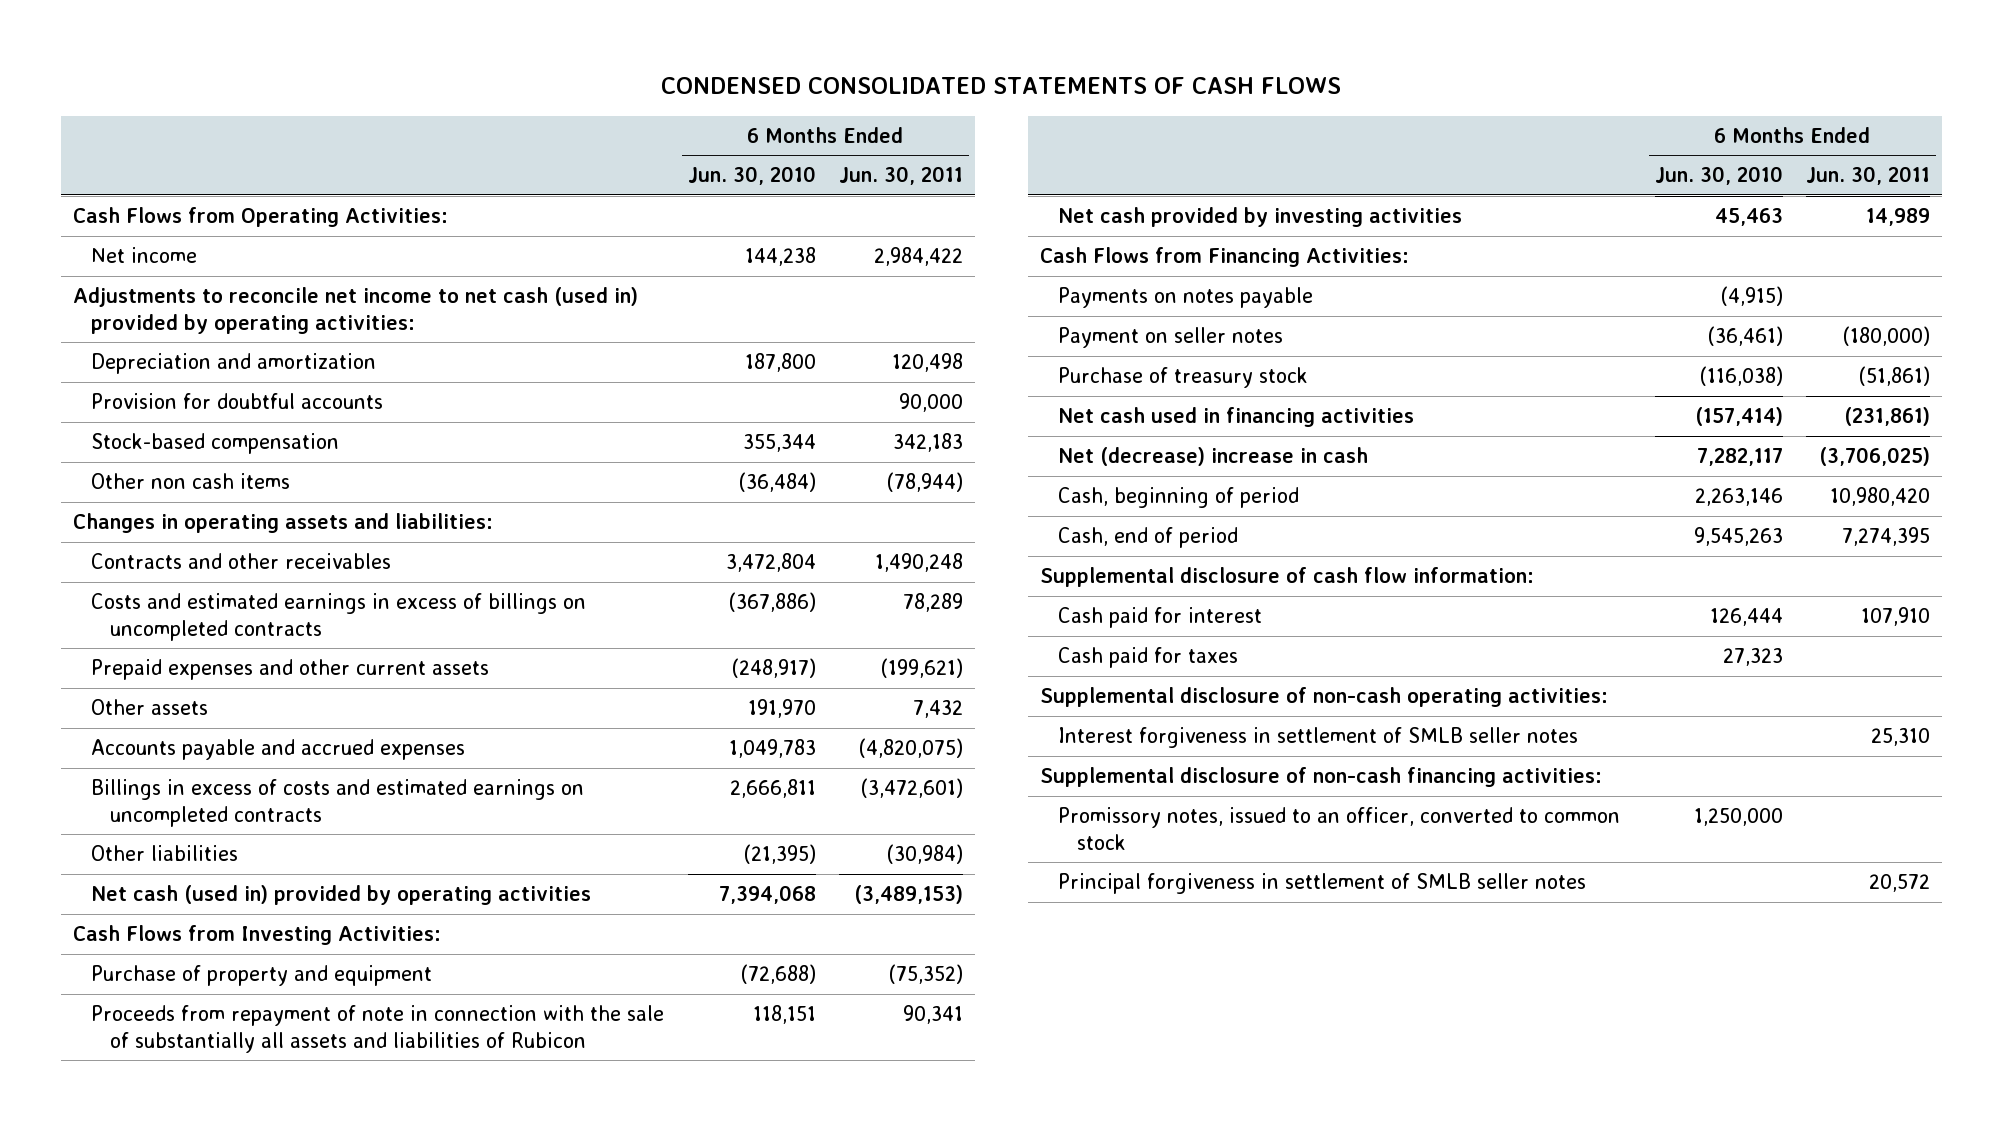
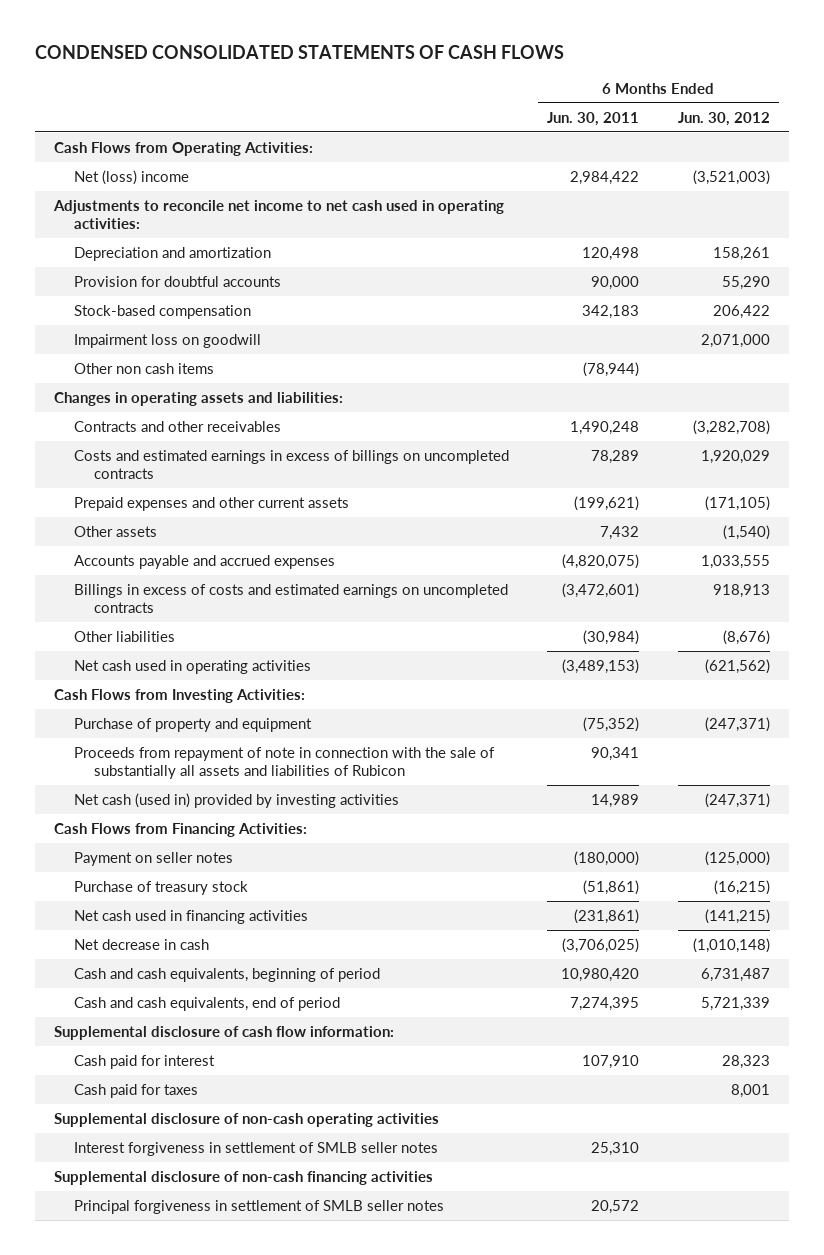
[687,166,816,186] Jun. 30, 2010 -> none
none -> [677,111,770,126] Jun. 30, 2012
[91,247,198,264] Net income -> [73,169,189,185] Net (loss) income
[72,287,638,334] Adjustments to reconcile net income to net cash (used in) provided by operating activities: -> [53,199,505,230] Adjustments to reconcile net income to net cash used in operating activities:
none -> [73,333,261,348] Impairment loss on goodwill
[91,885,592,906] Net cash (used in) provided by operating activities -> [73,659,311,674] Net cash used in operating activities
[1058,207,1463,228] Net cash provided by investing activities -> [73,792,399,808] Net cash (used in) provided by investing activities
[1058,287,1314,309] Payments on notes payable -> none
[1058,447,1369,467] Net (decrease) increase in cash -> [73,938,209,950] Net decrease in cash
[1058,487,1300,509] Cash, beginning of period -> [73,967,380,982] Cash and cash equivalents, beginning of period
[1058,527,1239,549] Cash, end of period -> [73,996,340,1011] Cash and cash equivalents, end of period
[1039,687,1608,708] Supplemental disclosure of non-cash operating activities: -> [54,1112,440,1127] Supplemental disclosure of non-cash operating activities
[1058,807,1621,850] Promissory notes, issued to an officer, converted to common stock -> none
[1039,767,1602,788] Supplemental disclosure of non-cash financing activities: -> [54,1170,434,1185] Supplemental disclosure of non-cash financing activities

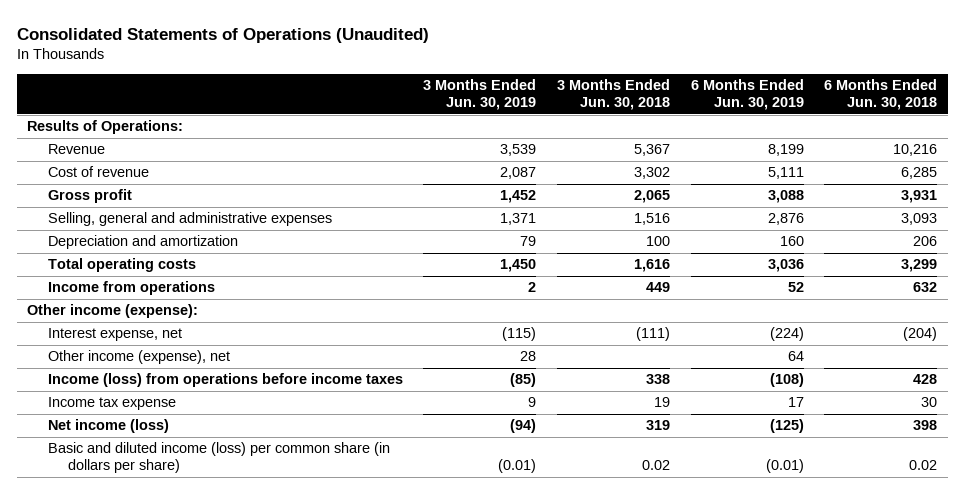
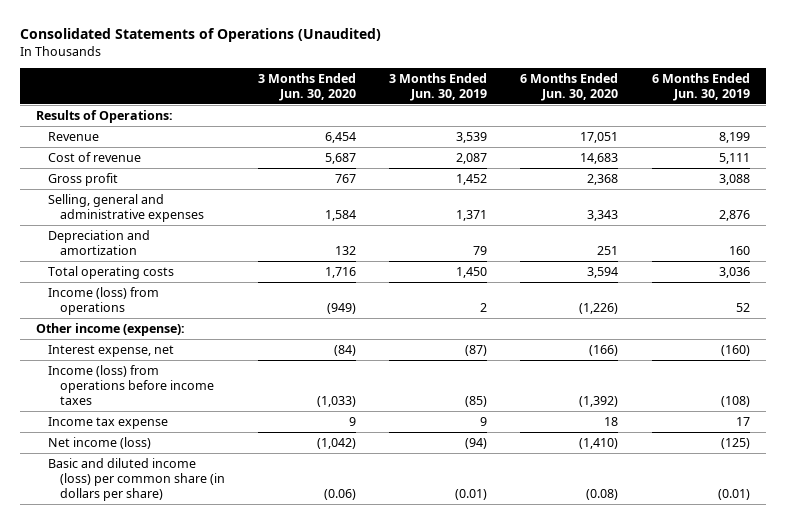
[556,79,670,111] 3 Months Ended Jun. 30, 2018 -> none
[824,79,938,111] 6 Months Ended Jun. 30, 2018 -> none
none -> [258,72,357,101] 3 Months Ended Jun. 30, 2020
none -> [520,72,619,101] 6 Months Ended Jun. 30, 2020
[47,281,215,296] Income from operations -> [48,286,160,315] Income (loss) from operations
[47,350,230,365] Other income (expense), net -> none
[502,327,537,342] (115) -> [465,344,488,356] (87)
[769,327,804,342] (224) -> [720,344,750,356] (160)

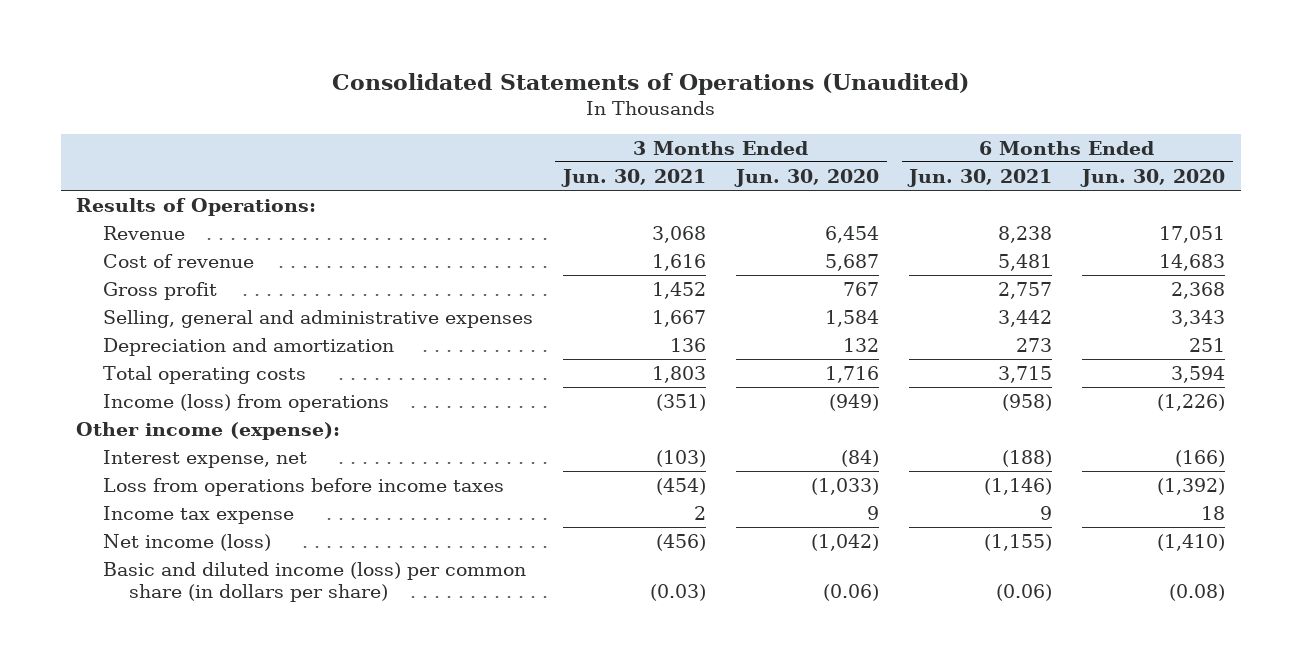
[389,72,488,101] 3 Months Ended Jun. 30, 2019 -> none
[651,72,750,101] 6 Months Ended Jun. 30, 2019 -> none
none -> [560,168,706,187] Jun. 30, 2021
none -> [907,168,1053,187] Jun. 30, 2021
[48,364,214,405] Income (loss) from operations before income taxes -> [102,477,504,496] Loss from operations before income taxes

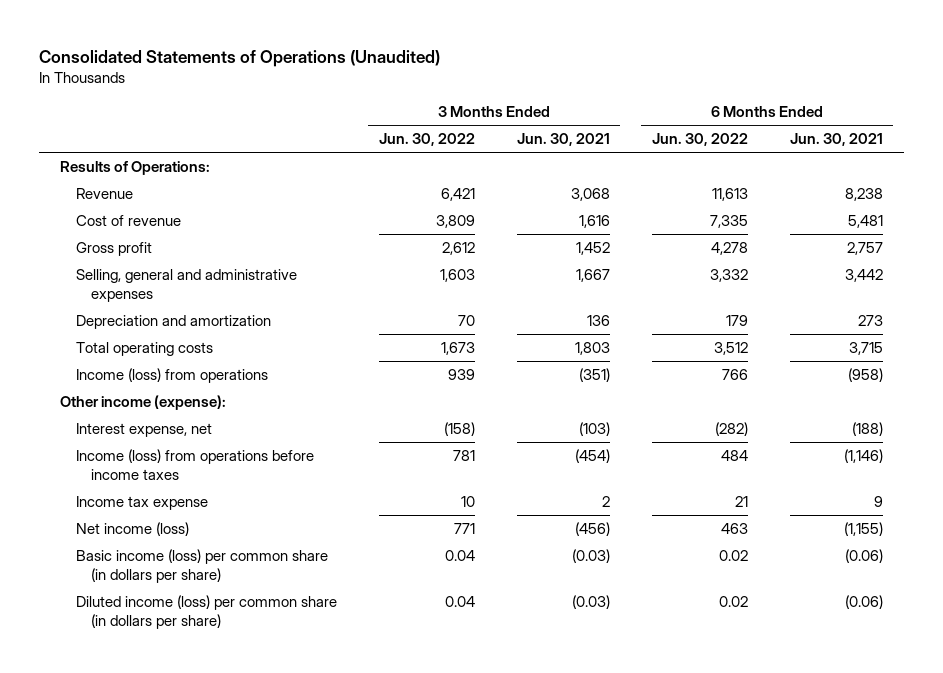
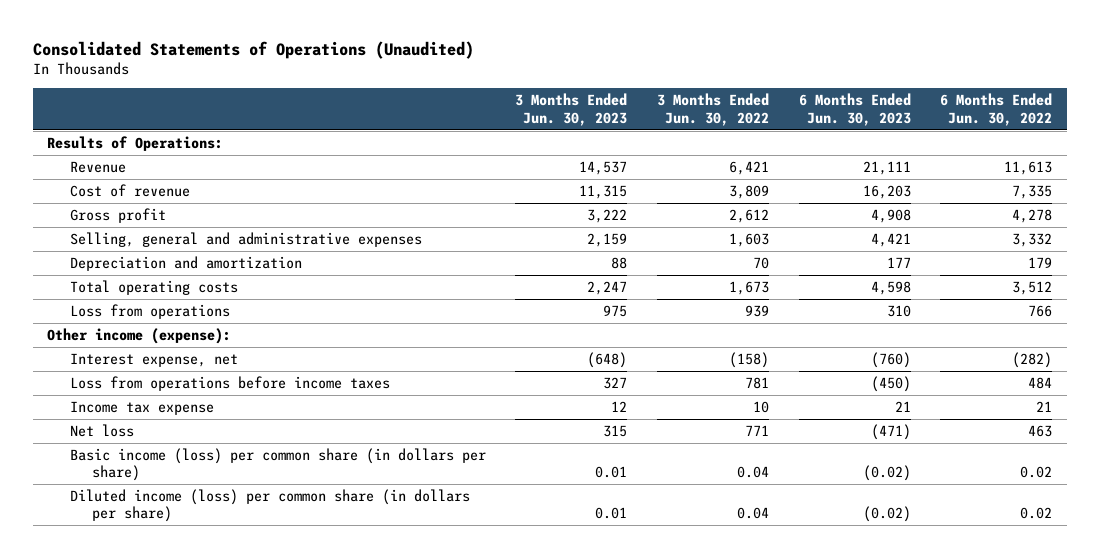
[516,133,610,147] Jun. 30, 2021 -> none
[789,133,883,147] Jun. 30, 2021 -> none
none -> [515,93,628,126] 3 Months Ended Jun. 30, 2023
none -> [798,93,911,126] 6 Months Ended Jun. 30, 2023
[75,368,268,384] Income (loss) from operations -> [69,303,230,319] Loss from operations
[75,449,314,480] Income (loss) from operations before income taxes -> [69,375,390,391] Loss from operations before income taxes
[75,522,189,537] Net income (loss) -> [69,423,134,437] Net loss

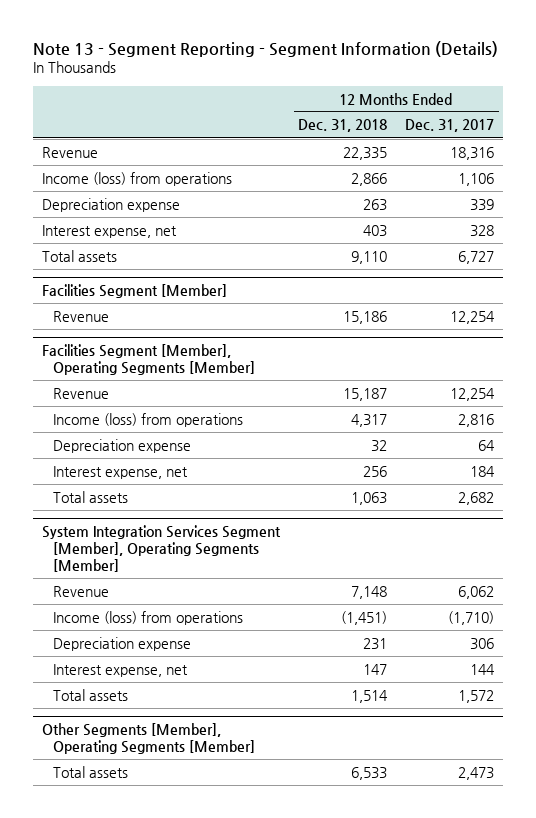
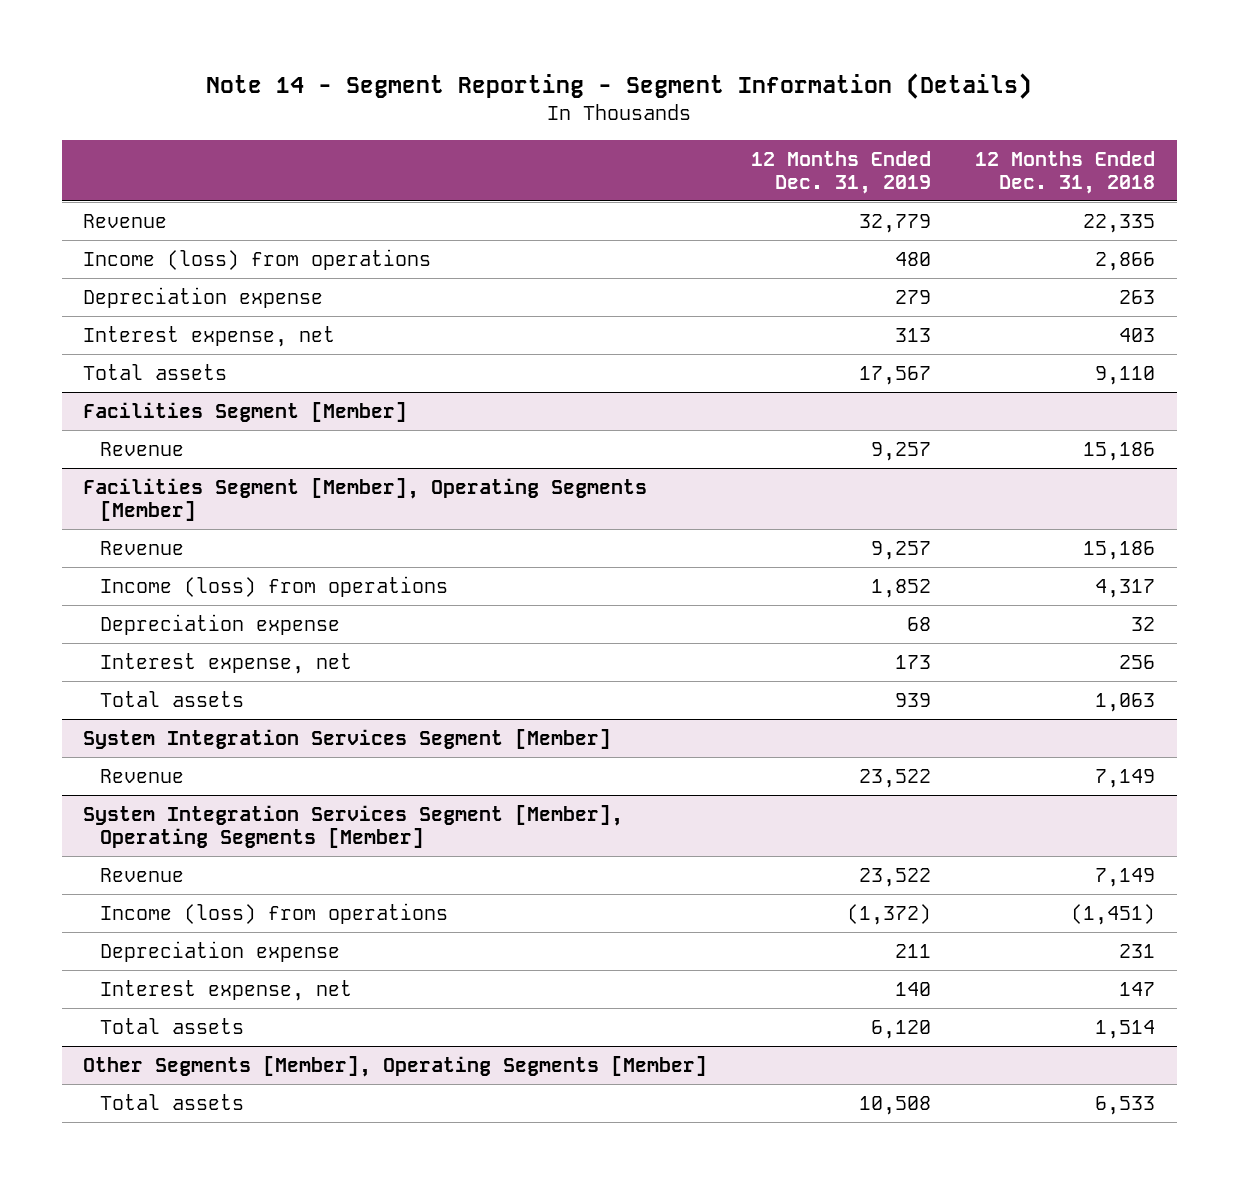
[33,41,499,58] Note 13 - Segment Reporting - Segment Information (Details) -> [206,72,1033,99] Note 14 - Segment Reporting - Segment Information (Details)
[405,119,495,133] Dec. 31, 2017 -> none
none -> [751,150,932,195] 12 Months Ended Dec. 31, 2019
[343,387,388,401] 15,187 -> [1082,540,1155,560] 15,186
none -> [83,728,612,749] System Integration Services Segment [Member]
none -> [99,768,184,783] Revenue
[351,585,388,599] 7,148 -> [1094,867,1155,887] 7,149

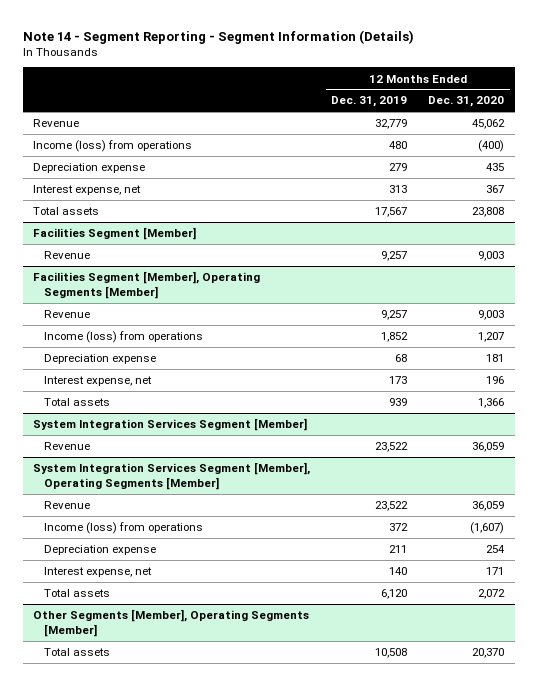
[974,150,1155,195] 12 Months Ended Dec. 31, 2018 -> none
none -> [428,96,505,108] Dec. 31, 2020
[847,903,932,925] (1,372) -> [389,523,409,532] 372

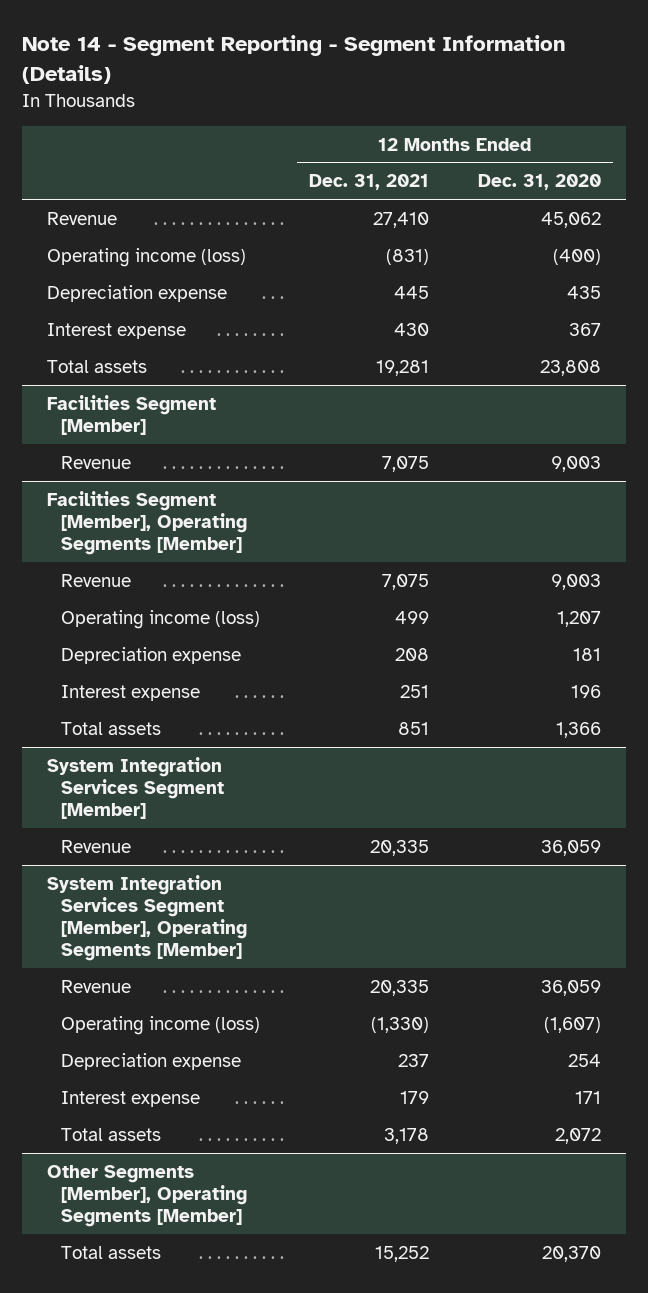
[331,96,408,108] Dec. 31, 2019 -> none
none -> [308,174,429,191] Dec. 31, 2021
[33,140,193,153] Income (loss) from operations -> [46,247,246,267] Operating income (loss)
[33,185,142,196] Interest expense, net -> [46,322,186,339] Interest expense
[44,331,204,344] Income (loss) from operations -> [60,609,260,629] Operating income (loss)
[44,376,153,387] Interest expense, net -> [60,684,200,701] Interest expense
[44,522,204,535] Income (loss) from operations -> [60,1015,260,1035] Operating income (loss)
[44,567,153,578] Interest expense, net -> [60,1090,200,1107] Interest expense

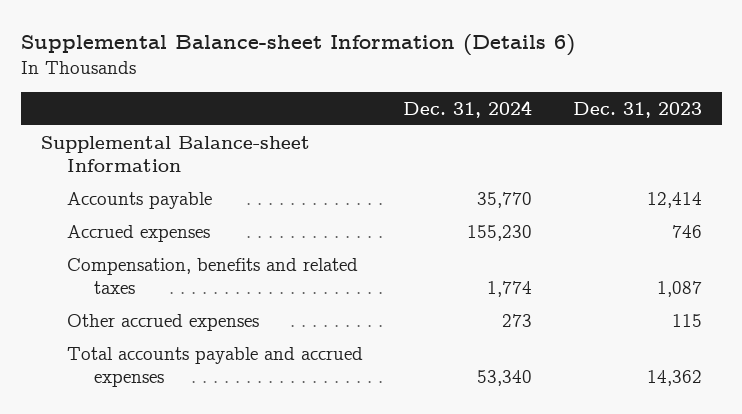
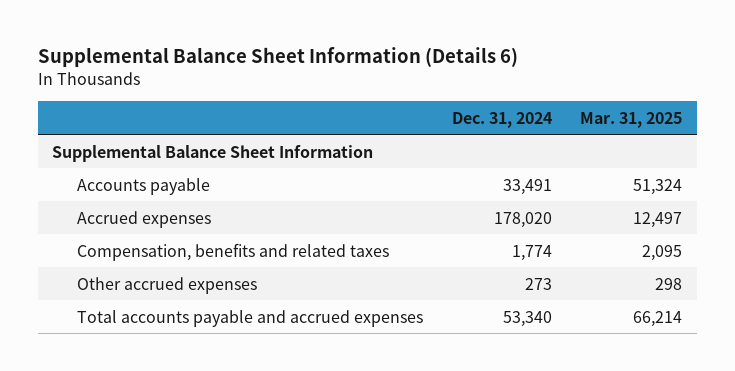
[20,34,575,57] Supplemental Balance-sheet Information (Details 6) -> [38,47,519,68] Supplemental Balance Sheet Information (Details 6)
[572,101,702,118] Dec. 31, 2023 -> none
none -> [580,111,683,128] Mar. 31, 2025
[40,135,310,173] Supplemental Balance-sheet Information -> [52,144,374,162] Supplemental Balance Sheet Information
[477,191,533,208] 35,770 -> [502,178,552,195] 33,491
[467,224,533,241] 155,230 -> [493,211,552,228] 178,020

